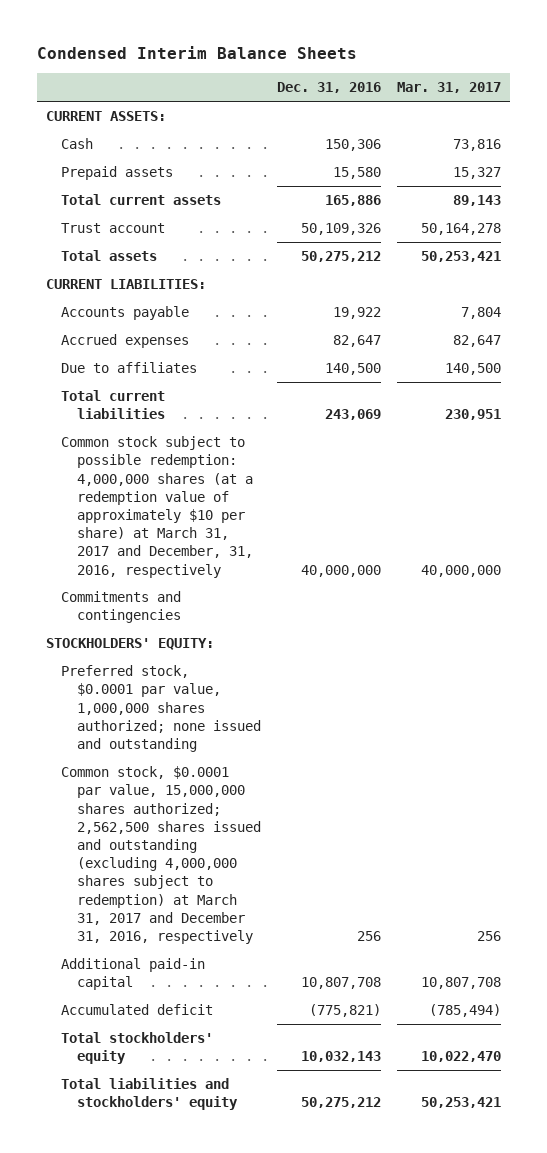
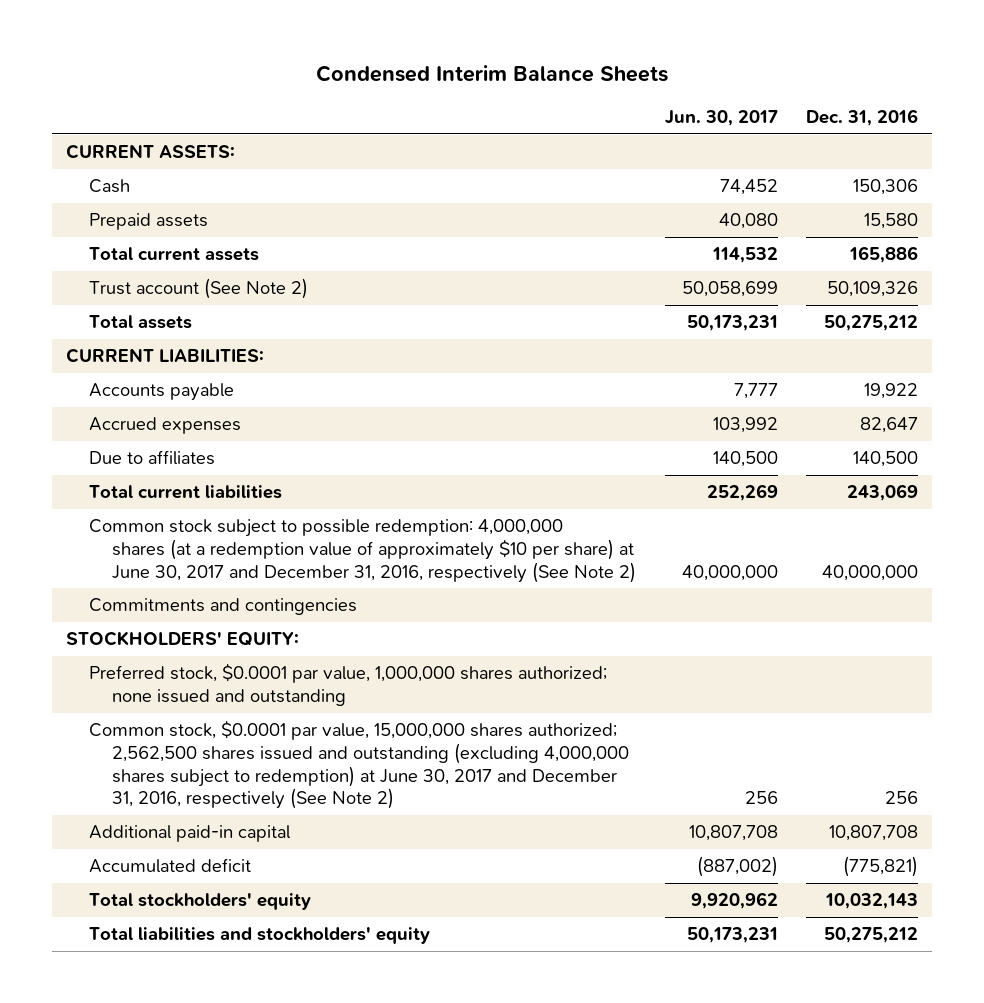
[397,82,502,94] Mar. 31, 2017 -> none
none -> [664,109,778,126] Jun. 30, 2017
[61,223,166,234] Trust account -> [89,278,309,300] Trust account (See Note 2)
[61,436,253,578] Common stock subject to possible redemption: 4,000,000 shares (at a redemption value of approximately $10 per share) at March 31, 2017 and December, 31, 2016, respectively -> [89,519,637,583] Common stock subject to possible redemption: 4,000,000 shares (at a redemption value of approximately $10 per share) at June 30, 2017 and December 31, 2016, respectively (See Note 2)
[61,766,261,944] Common stock, $0.0001 par value, 15,000,000 shares authorized; 2,562,500 shares issued and outstanding (excluding 4,000,000 shares subject to redemption) at March 31, 2017 and December 31, 2016, respectively -> [89,720,630,810] Common stock, $0.0001 par value, 15,000,000 shares authorized; 2,562,500 shares issued and outstanding (excluding 4,000,000 shares subject to redemption) at June 30, 2017 and December 31, 2016, respectively (See Note 2)

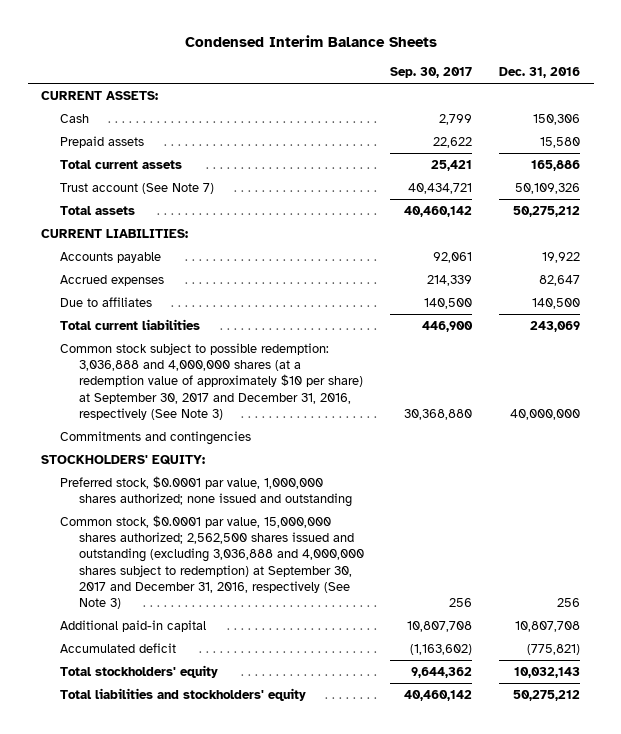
[664,109,778,126] Jun. 30, 2017 -> none
none -> [390,67,473,79] Sep. 30, 2017
[89,278,309,300] Trust account (See Note 2) -> [59,182,214,194] Trust account (See Note 7)
[89,519,637,583] Common stock subject to possible redemption: 4,000,000 shares (at a redemption value of approximately $10 per share) at June 30, 2017 and December 31, 2016, respectively (See Note 2) -> [59,342,363,420] Common stock subject to possible redemption: 3,036,888 and 4,000,000 shares (at a redemption value of approximately $10 per share) at September 30, 2017 and December 31, 2016, respectively (See Note 3)
[89,720,630,810] Common stock, $0.0001 par value, 15,000,000 shares authorized; 2,562,500 shares issued and outstanding (excluding 4,000,000 shares subject to redemption) at June 30, 2017 and December 31, 2016, respectively (See Note 2) -> [59,514,364,610] Common stock, $0.0001 par value, 15,000,000 shares authorized; 2,562,500 shares issued and outstanding (excluding 3,036,888 and 4,000,000 shares subject to redemption) at September 30, 2017 and December 31, 2016, respectively (See Note 3)

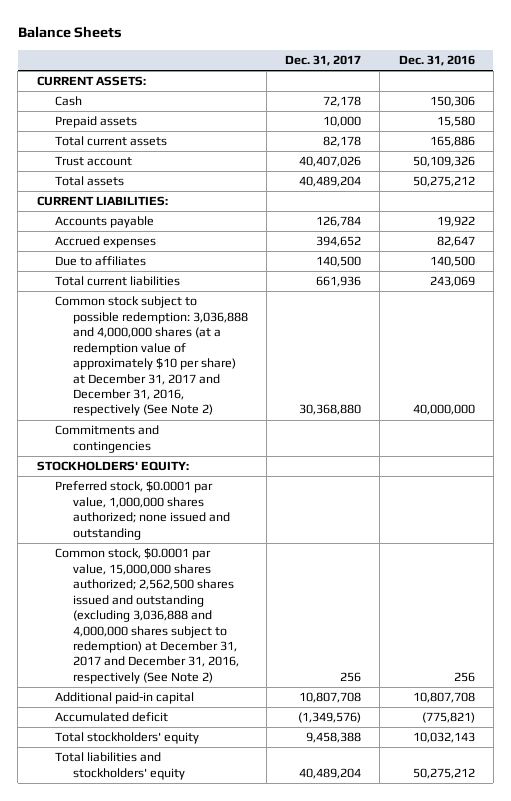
[184,35,437,48] Condensed Interim Balance Sheets -> [17,26,122,39] Balance Sheets
[390,67,473,79] Sep. 30, 2017 -> none
none -> [285,55,362,67] Dec. 31, 2017
[59,182,214,194] Trust account (See Note 7) -> [54,156,132,167] Trust account
[59,342,363,420] Common stock subject to possible redemption: 3,036,888 and 4,000,000 shares (at a redemption value of approximately $10 per share) at September 30, 2017 and December 31, 2016, respectively (See Note 3) -> [54,296,248,417] Common stock subject to possible redemption: 3,036,888 and 4,000,000 shares (at a redemption value of approximately $10 per share) at December 31, 2017 and December 31, 2016, respectively (See Note 2)
[59,514,364,610] Common stock, $0.0001 par value, 15,000,000 shares authorized; 2,562,500 shares issued and outstanding (excluding 3,036,888 and 4,000,000 shares subject to redemption) at September 30, 2017 and December 31, 2016, respectively (See Note 3) -> [54,548,239,684] Common stock, $0.0001 par value, 15,000,000 shares authorized; 2,562,500 shares issued and outstanding (excluding 3,036,888 and 4,000,000 shares subject to redemption) at December 31, 2017 and December 31, 2016, respectively (See Note 2)

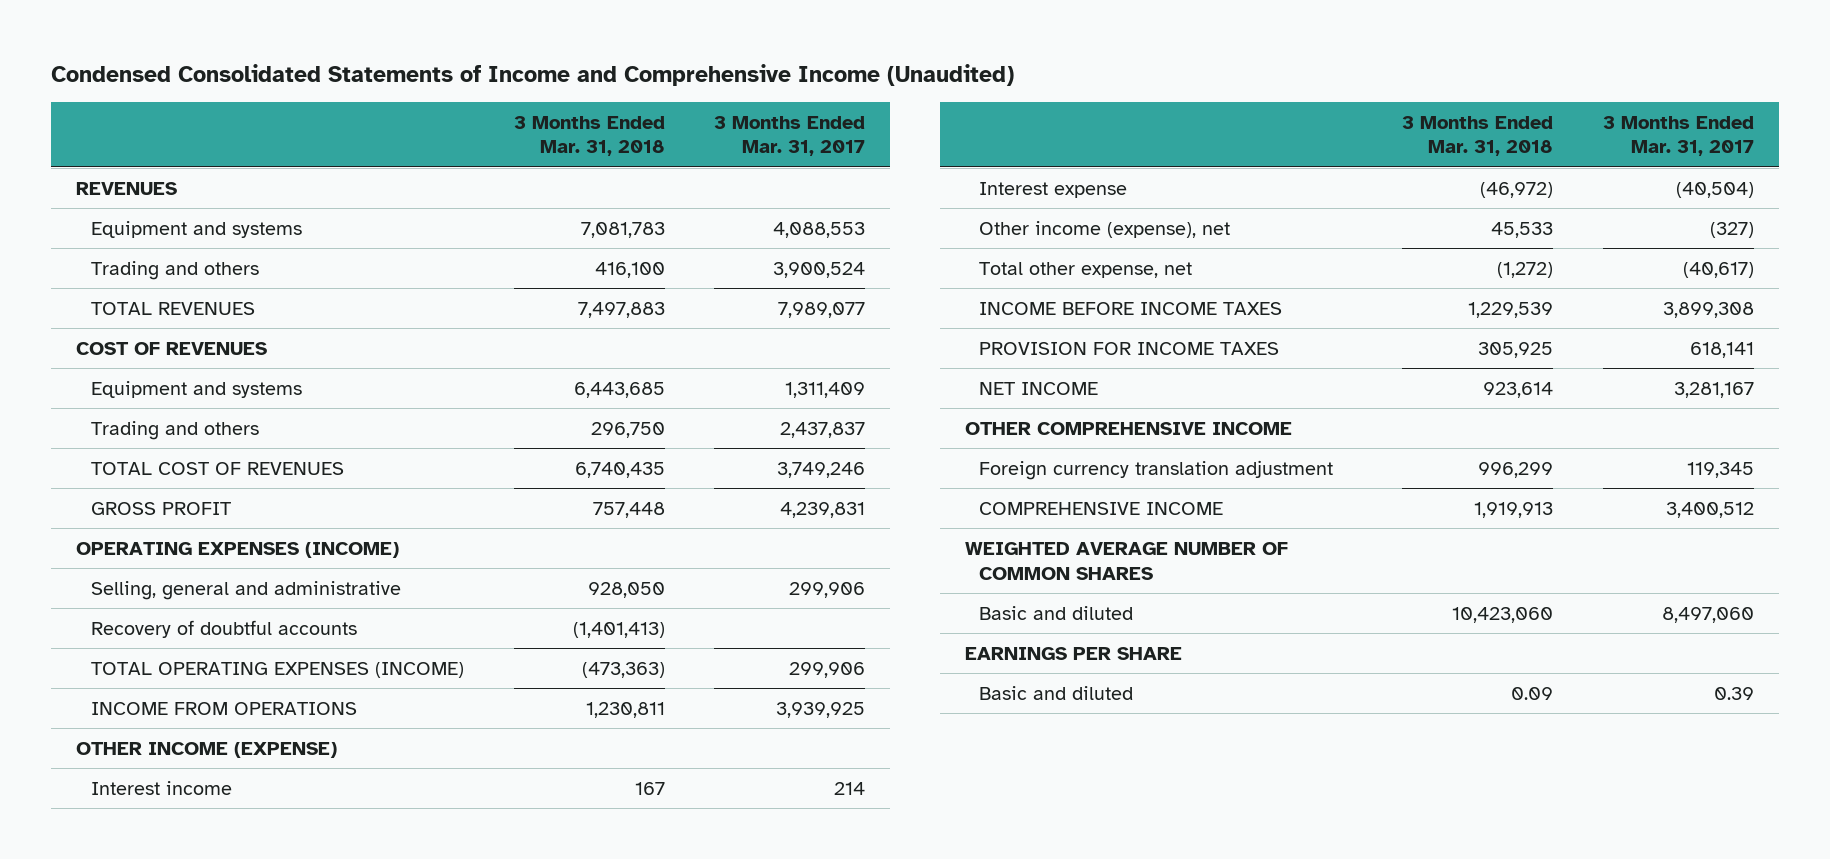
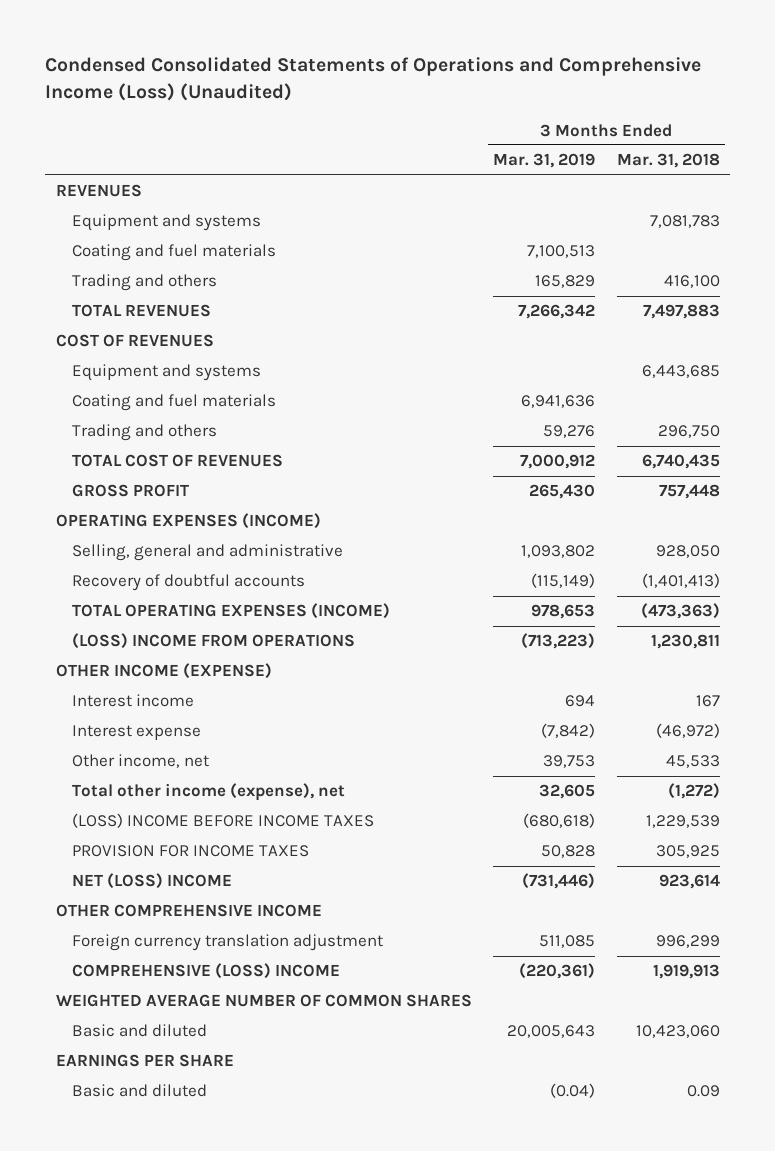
[51,63,1015,86] Condensed Consolidated Statements of Income and Comprehensive Income (Unaudited) -> [44,57,701,102] Condensed Consolidated Statements of Operations and Comprehensive Income (Loss) (Unaudited)
[714,115,866,157] 3 Months Ended Mar. 31, 2017 -> none
none -> [493,153,596,169] Mar. 31, 2019
none -> [72,244,277,262] Coating and fuel materials
none -> [72,394,277,412] Coating and fuel materials
[90,701,357,715] INCOME FROM OPERATIONS -> [72,633,356,650] (LOSS) INCOME FROM OPERATIONS
[979,220,1231,238] Other income (expense), net -> [72,754,210,769] Other income, net
[979,261,1193,278] Total other expense, net -> [72,783,346,802] Total other income (expense), net
[979,301,1283,315] INCOME BEFORE INCOME TAXES -> [72,813,375,829] (LOSS) INCOME BEFORE INCOME TAXES
[979,381,1099,395] NET INCOME -> [72,873,233,890] NET (LOSS) INCOME
[979,501,1224,515] COMPREHENSIVE INCOME -> [72,963,341,980] COMPREHENSIVE (LOSS) INCOME

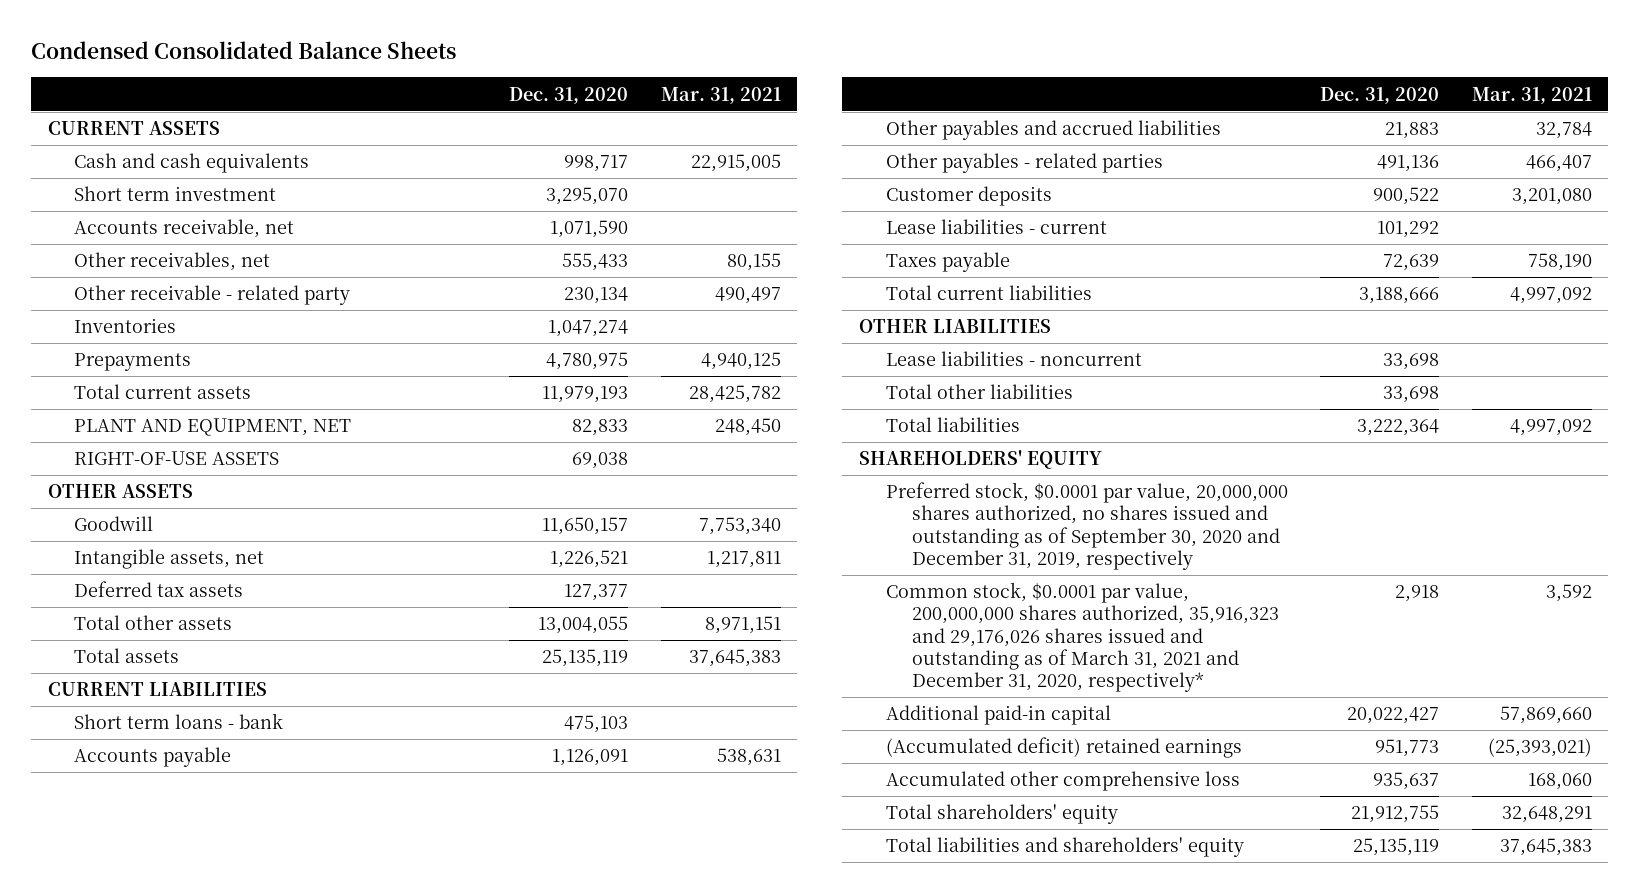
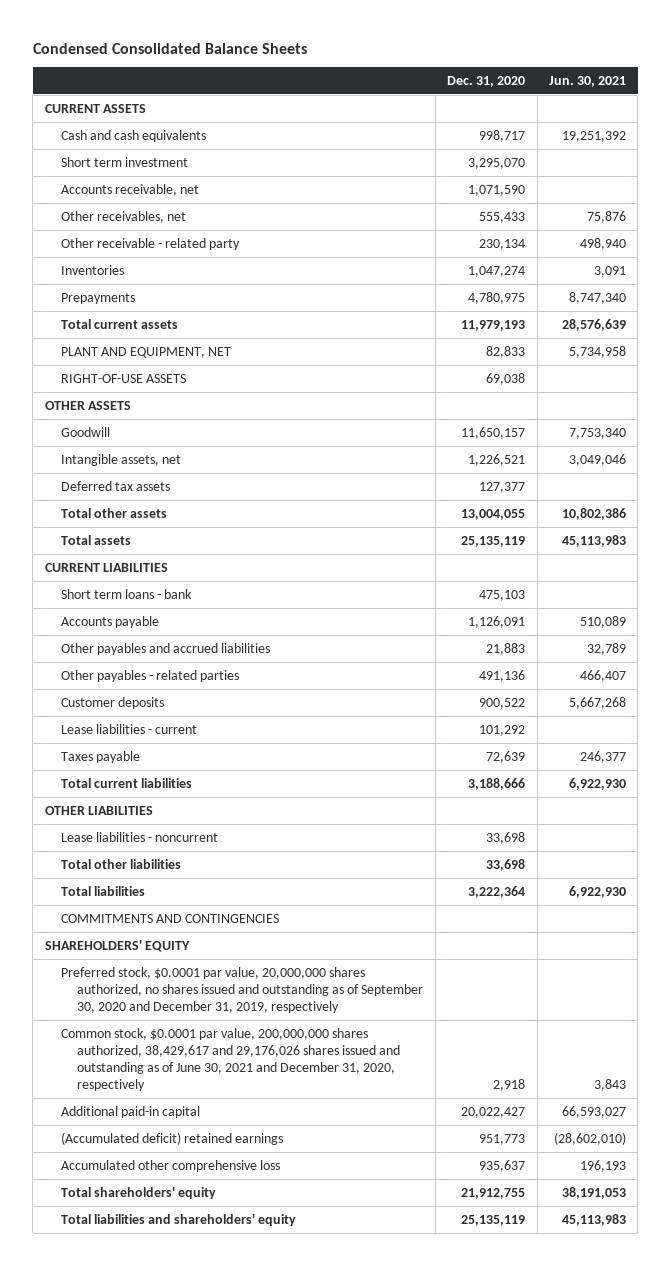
[660,86,781,104] Mar. 31, 2021 -> none
none -> [548,75,626,87] Jun. 30, 2021
none -> [61,913,280,923] COMMITMENTS AND CONTINGENCIES
[885,582,1280,693] Common stock, $0.0001 par value, 200,000,000 shares authorized, 35,916,323 and 29,176,026 shares issued and outstanding as of March 31, 2021 and December 31, 2020, respectively* -> [61,1027,401,1092] Common stock, $0.0001 par value, 200,000,000 shares authorized, 38,429,617 and 29,176,026 shares issued and outstanding as of June 30, 2021 and December 31, 2020, respectively

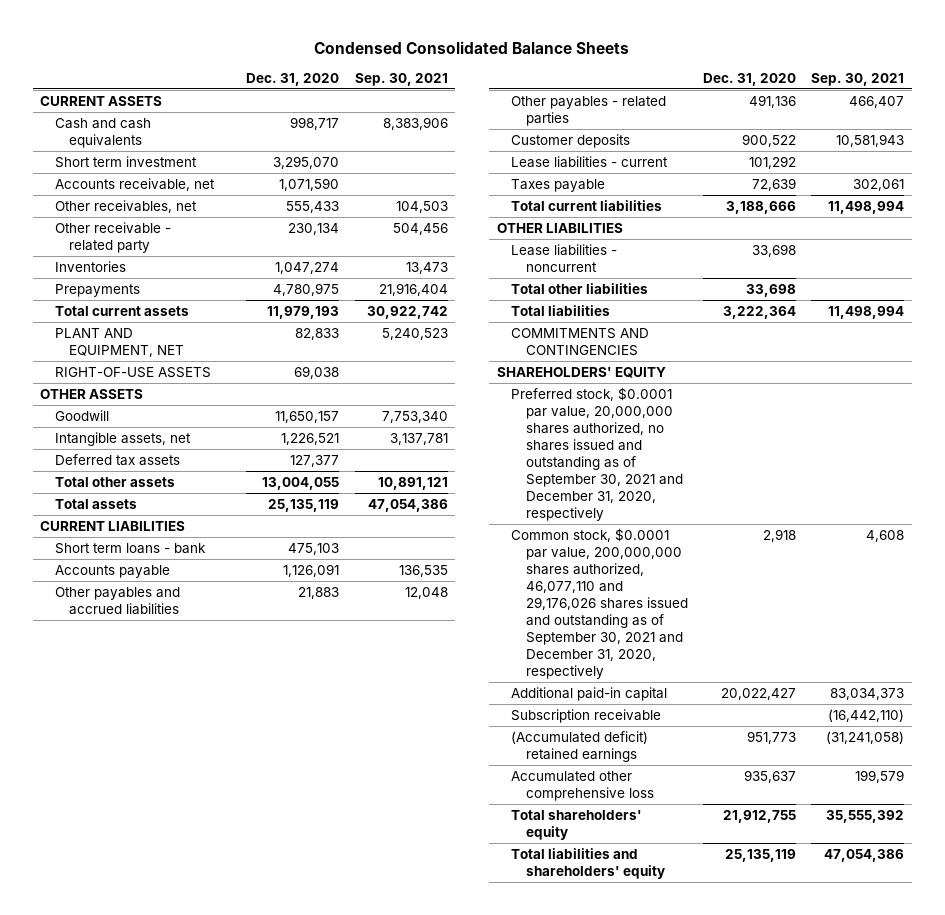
[548,75,626,87] Jun. 30, 2021 -> none
none -> [354,72,448,86] Sep. 30, 2021
[61,966,424,1013] Preferred stock, $0.0001 par value, 20,000,000 shares authorized, no shares issued and outstanding as of September 30, 2020 and December 31, 2019, respectively -> [511,386,683,522] Preferred stock, $0.0001 par value, 20,000,000 shares authorized, no shares issued and outstanding as of September 30, 2021 and December 31, 2020, respectively
[61,1027,401,1092] Common stock, $0.0001 par value, 200,000,000 shares authorized, 38,429,617 and 29,176,026 shares issued and outstanding as of June 30, 2021 and December 31, 2020, respectively -> [511,527,688,680] Common stock, $0.0001 par value, 200,000,000 shares authorized, 46,077,110 and 29,176,026 shares issued and outstanding as of September 30, 2021 and December 31, 2020, respectively
none -> [511,708,662,723] Subscription receivable

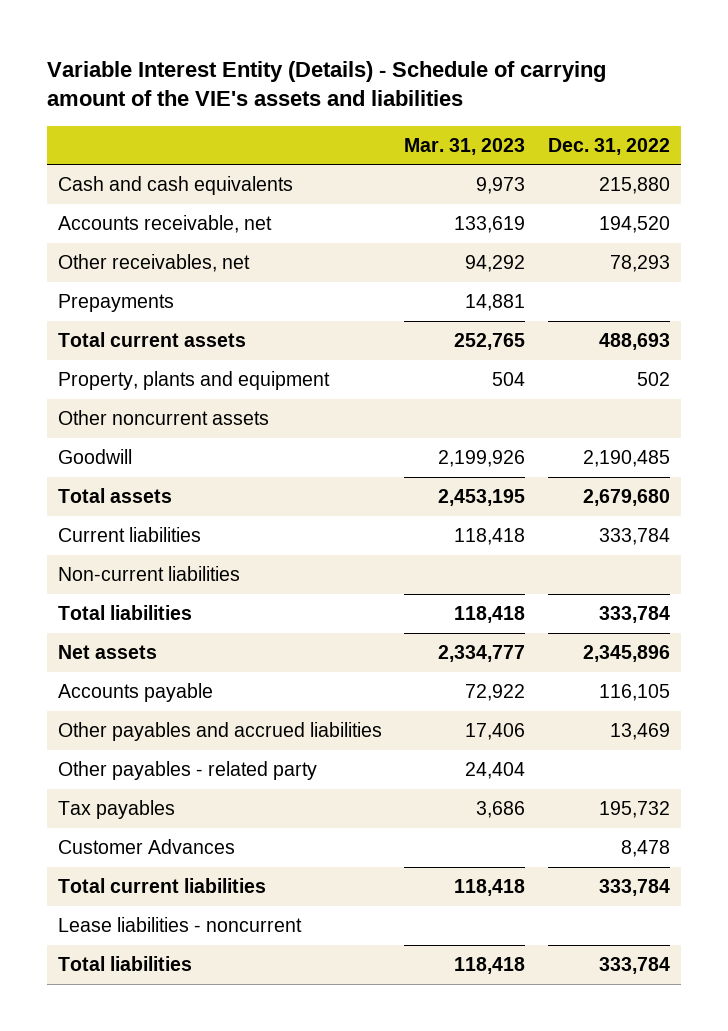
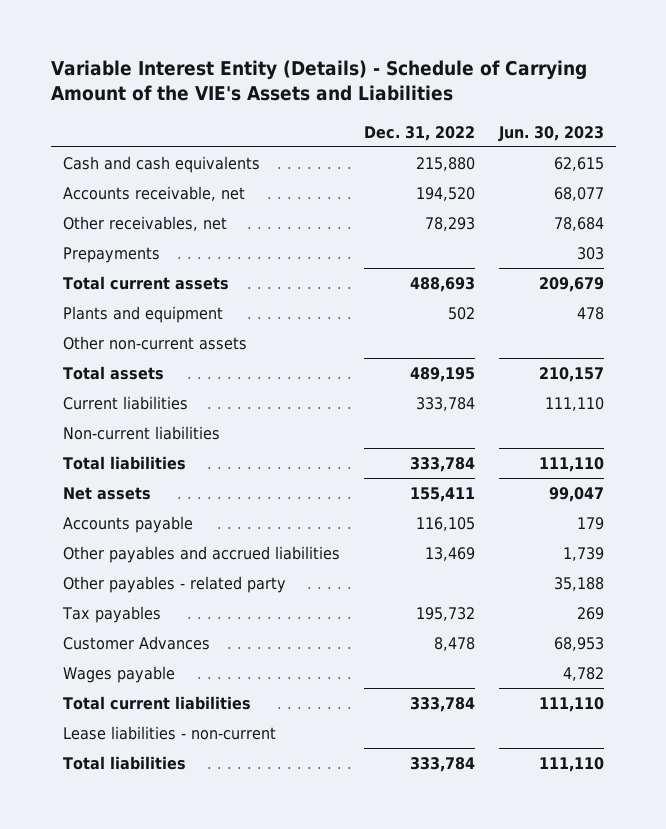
[46,60,606,107] Variable Interest Entity (Details) - Schedule of carrying amount of the VIE's assets and liabilities -> [50,60,587,102] Variable Interest Entity (Details) - Schedule of Carrying Amount of the VIE's Assets and Liabilities
[404,137,526,155] Mar. 31, 2023 -> none
none -> [497,125,604,142] Jun. 30, 2023
[57,448,132,464] Goodwill -> none
[57,370,330,390] Property, plants and equipment -> [62,305,223,323] Plants and equipment
[57,409,269,425] Other noncurrent assets -> [62,335,247,350] Other non-current assets
[582,488,670,506] 2,679,680 -> [409,366,475,382] 489,195
[582,644,670,662] 2,345,896 -> [409,486,475,502] 155,411
none -> [62,665,175,683] Wages payable
[57,916,302,932] Lease liabilities - noncurrent -> [62,725,276,740] Lease liabilities - non-current

